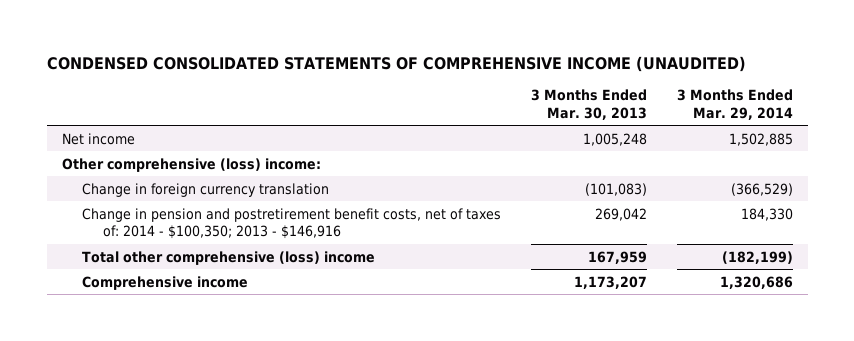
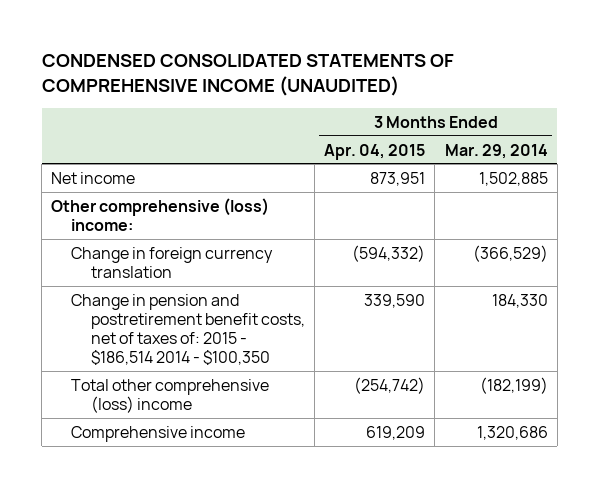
[531,89,648,121] 3 Months Ended Mar. 30, 2013 -> none
none -> [324,143,426,160] Apr. 04, 2015
[82,207,502,240] Change in pension and postretirement benefit costs, net of taxes of: 2014 - $100,350; 2013 - $146,916 -> [71,293,305,366] Change in pension and postretirement benefit costs, net of taxes of: 2015 - $186,514 2014 - $100,350

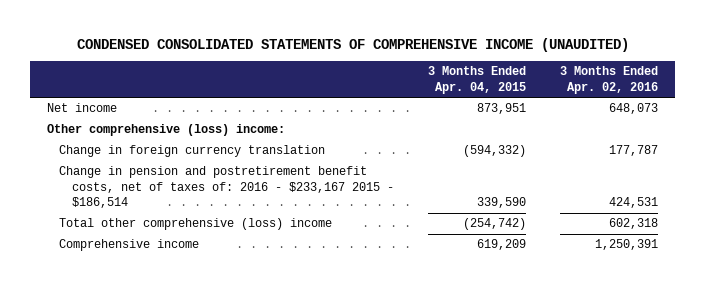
[444,143,548,159] Mar. 29, 2014 -> none
none -> [560,66,659,94] 3 Months Ended Apr. 02, 2016
[71,293,305,366] Change in pension and postretirement benefit costs, net of taxes of: 2015 - $186,514 2014 - $100,350 -> [59,166,394,209] Change in pension and postretirement benefit costs, net of taxes of: 2016 - $233,167 2015 - $186,514

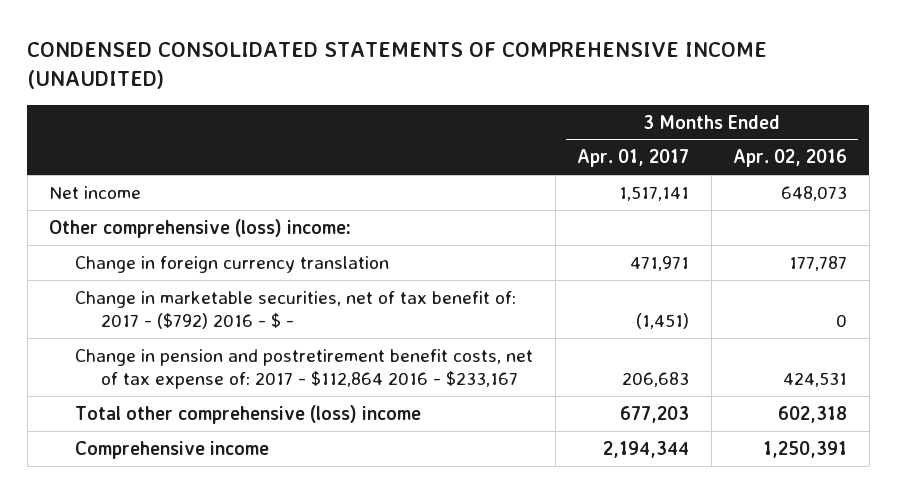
[427,66,526,94] 3 Months Ended Apr. 04, 2015 -> none
none -> [577,149,690,168] Apr. 01, 2017
none -> [75,290,517,329] Change in marketable securities, net of tax benefit of: 2017 - ($792) 2016 - $ -
[59,166,394,209] Change in pension and postretirement benefit costs, net of taxes of: 2016 - $233,167 2015 - $186,514 -> [75,348,534,389] Change in pension and postretirement benefit costs, net of tax expense of: 2017 - $112,864 2016 - $233,167

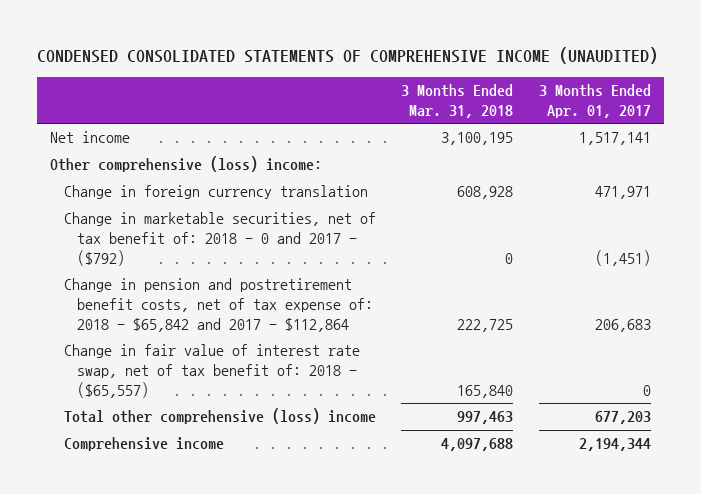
[733,149,848,168] Apr. 02, 2016 -> none
none -> [401,84,514,119] 3 Months Ended Mar. 31, 2018
[75,290,517,329] Change in marketable securities, net of tax benefit of: 2017 - ($792) 2016 - $ - -> [63,212,376,266] Change in marketable securities, net of tax benefit of: 2018 - 0 and 2017 - ($792)
[75,348,534,389] Change in pension and postretirement benefit costs, net of tax expense of: 2017 - $112,864 2016 - $233,167 -> [63,278,374,332] Change in pension and postretirement benefit costs, net of tax expense of: 2018 - $65,842 and 2017 - $112,864
none -> [63,344,360,398] Change in fair value of interest rate swap, net of tax benefit of: 2018 - ($65,557)

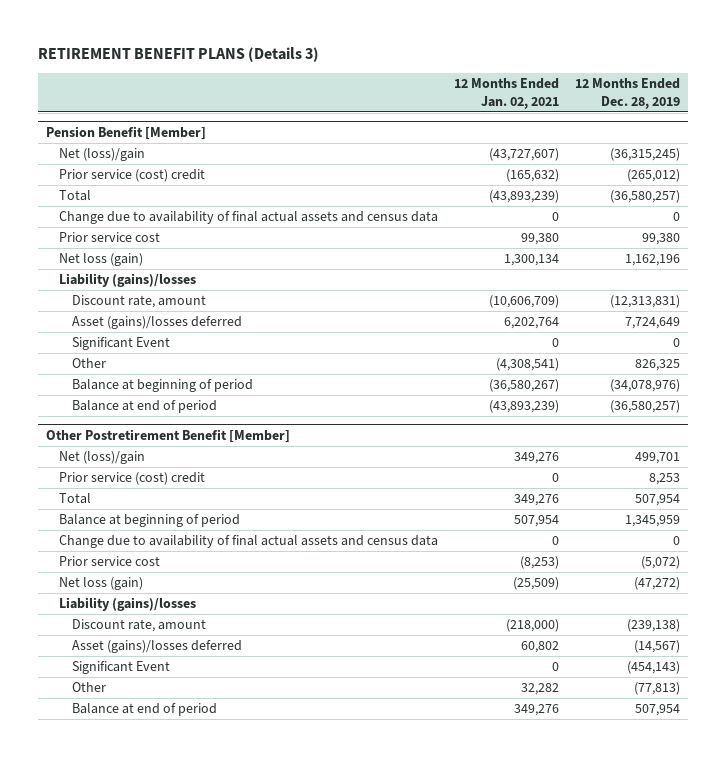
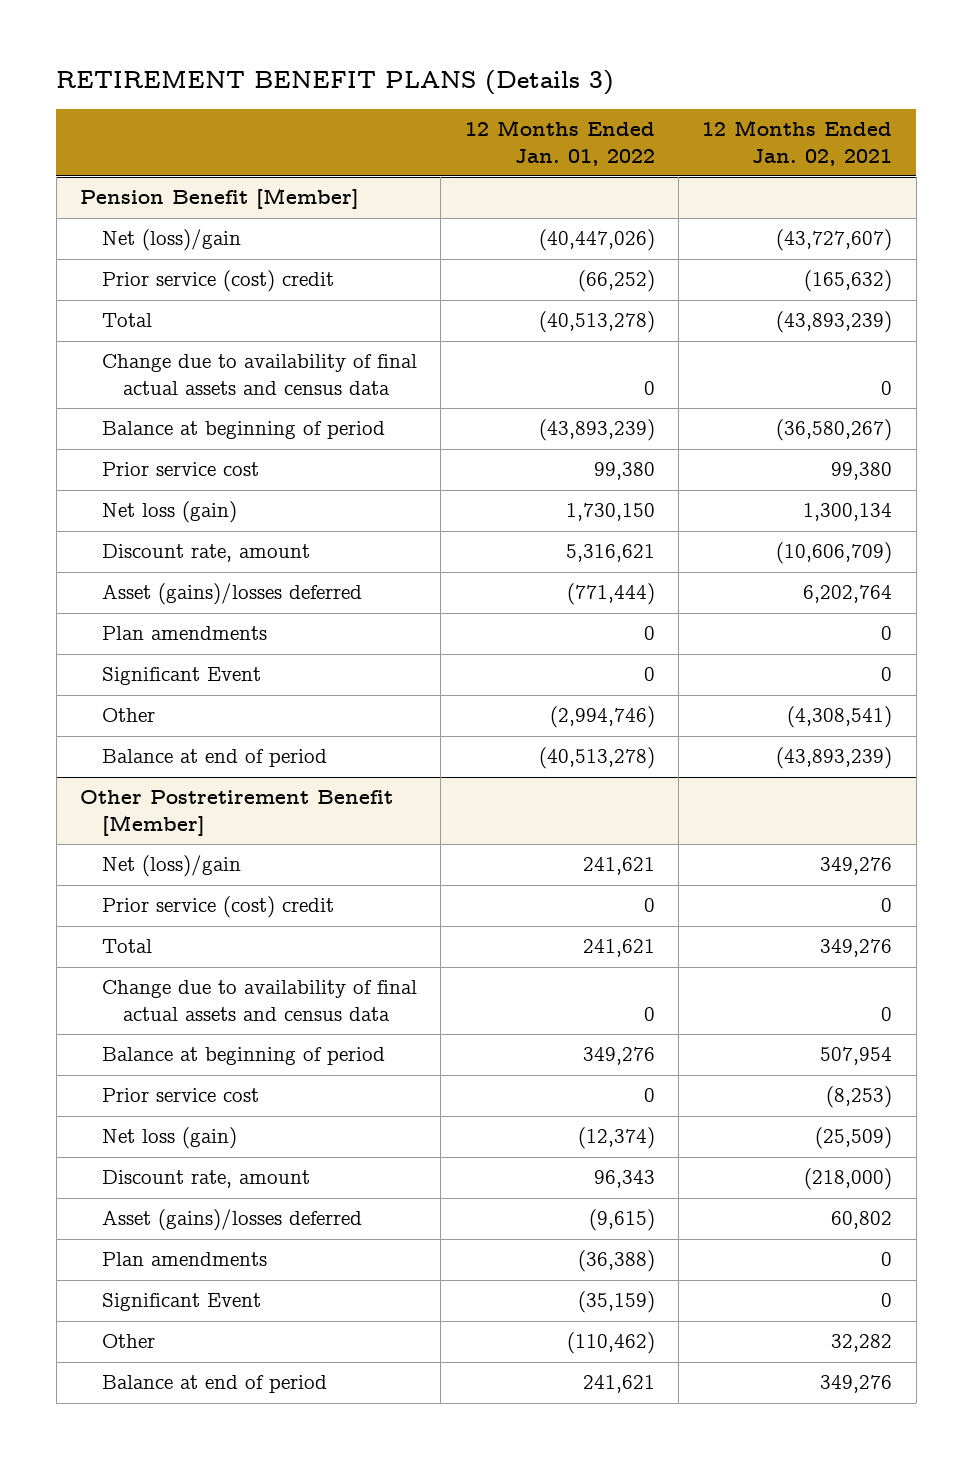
[575,78,681,109] 12 Months Ended Dec. 28, 2019 -> none
none -> [464,120,655,166] 12 Months Ended Jan. 01, 2022
[71,379,253,393] Balance at beginning of period -> [101,421,385,440] Balance at beginning of period
[58,273,196,288] Liability (gains)/losses -> none
none -> [101,626,267,641] Plan amendments
[58,514,240,528] Balance at beginning of period -> [101,1047,385,1066] Balance at beginning of period
[58,597,196,612] Liability (gains)/losses -> none
none -> [101,1252,267,1267] Plan amendments

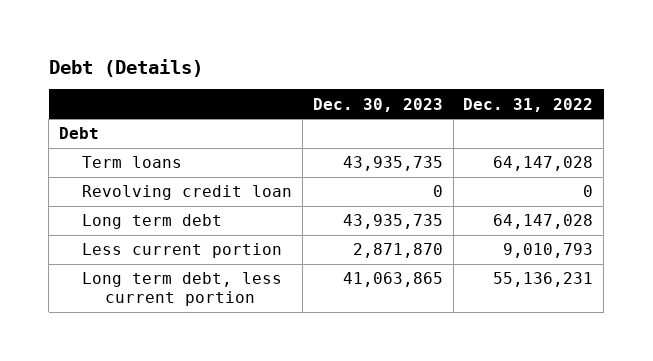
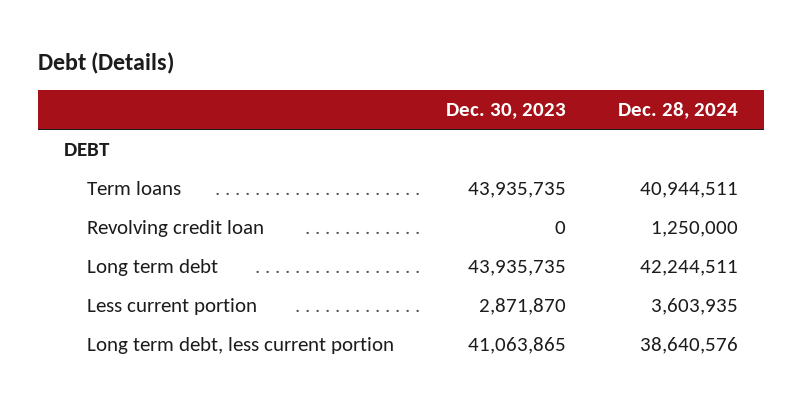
[463,97,594,112] Dec. 31, 2022 -> none
none -> [618,102,739,120] Dec. 28, 2024
[59,127,100,140] Debt -> [63,143,110,157] DEBT

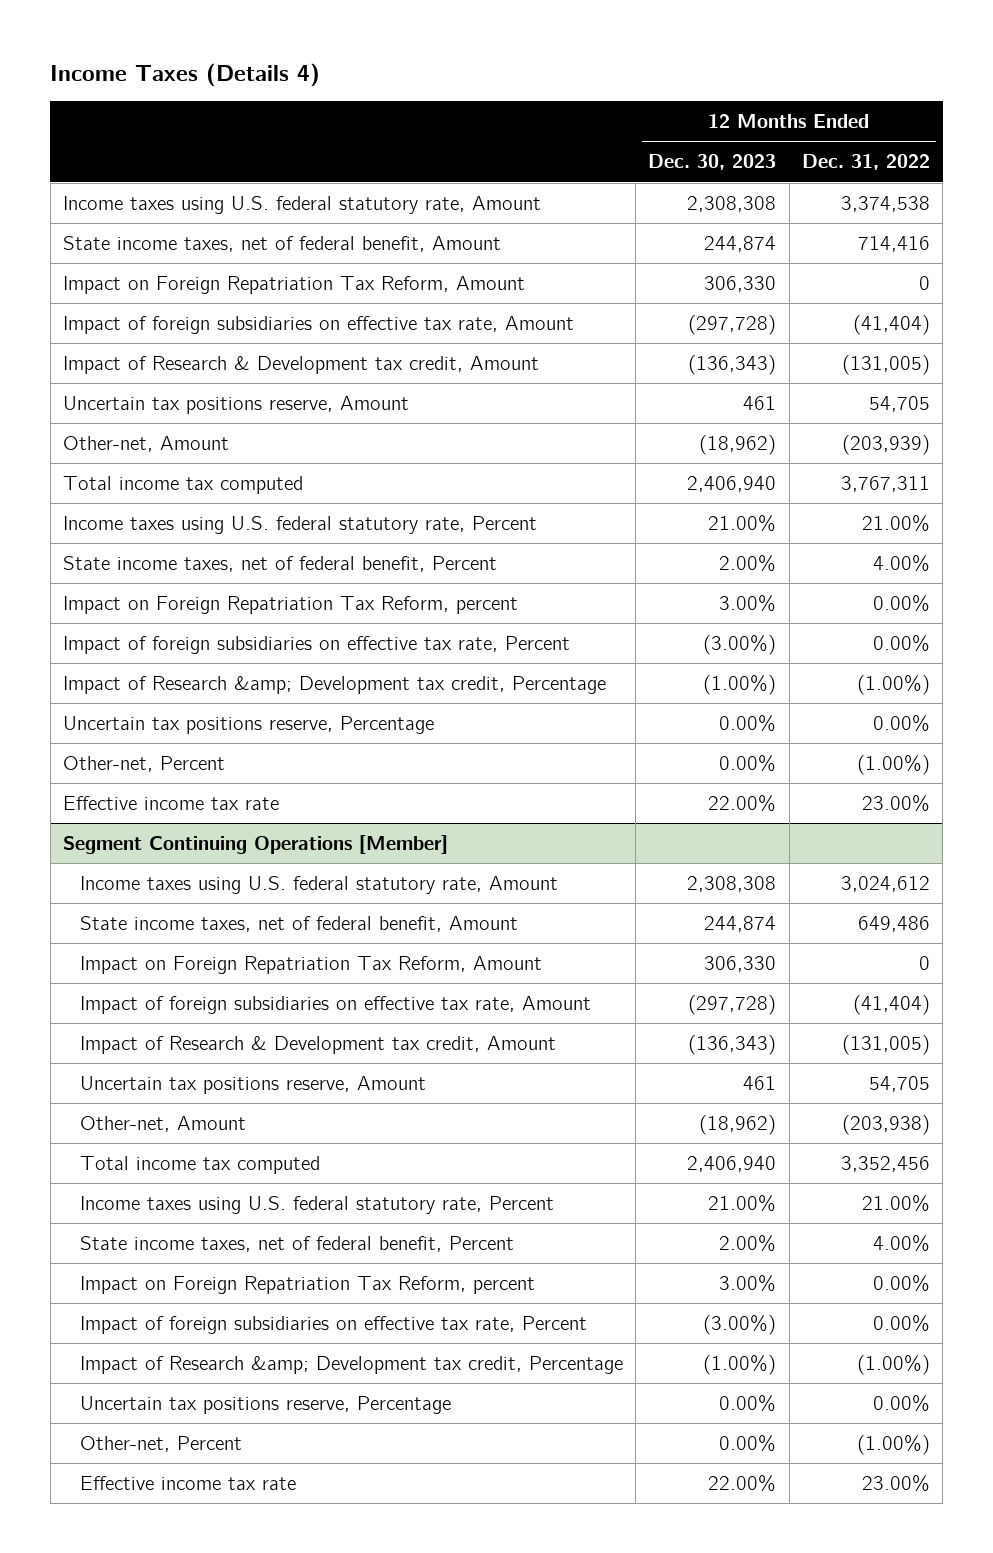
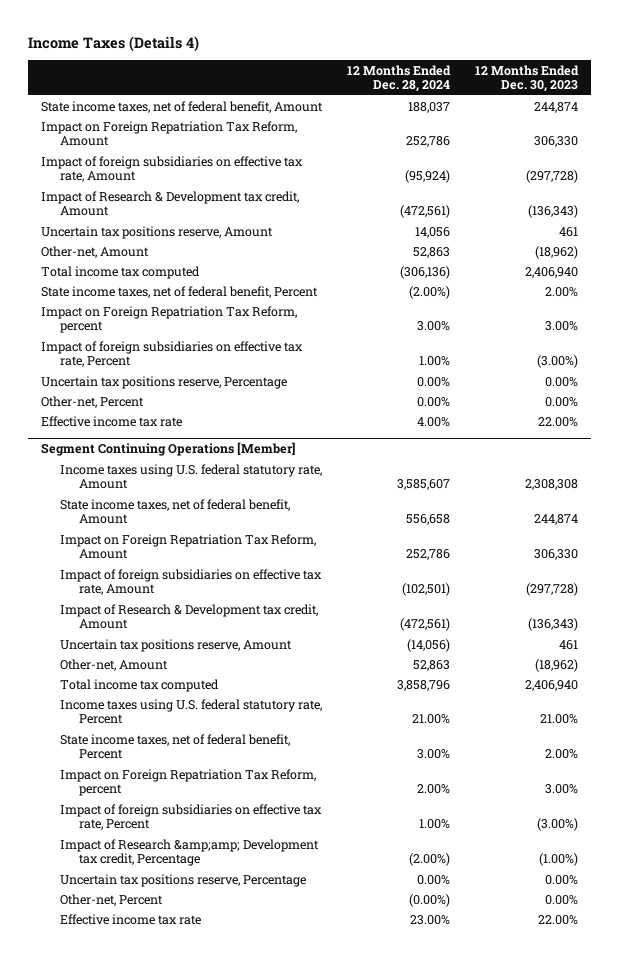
[801,154,930,171] Dec. 31, 2022 -> none
none -> [347,64,452,93] 12 Months Ended Dec. 28, 2024
[63,195,542,214] Income taxes using U.S. federal statutory rate, Amount -> none
[63,515,538,534] Income taxes using U.S. federal statutory rate, Percent -> none
[63,675,607,694] Impact of Research &amp; Development tax credit, Percentage -> none
[79,1355,623,1374] Impact of Research &amp; Development tax credit, Percentage -> [59,838,319,867] Impact of Research &amp;amp; Development tax credit, Percentage

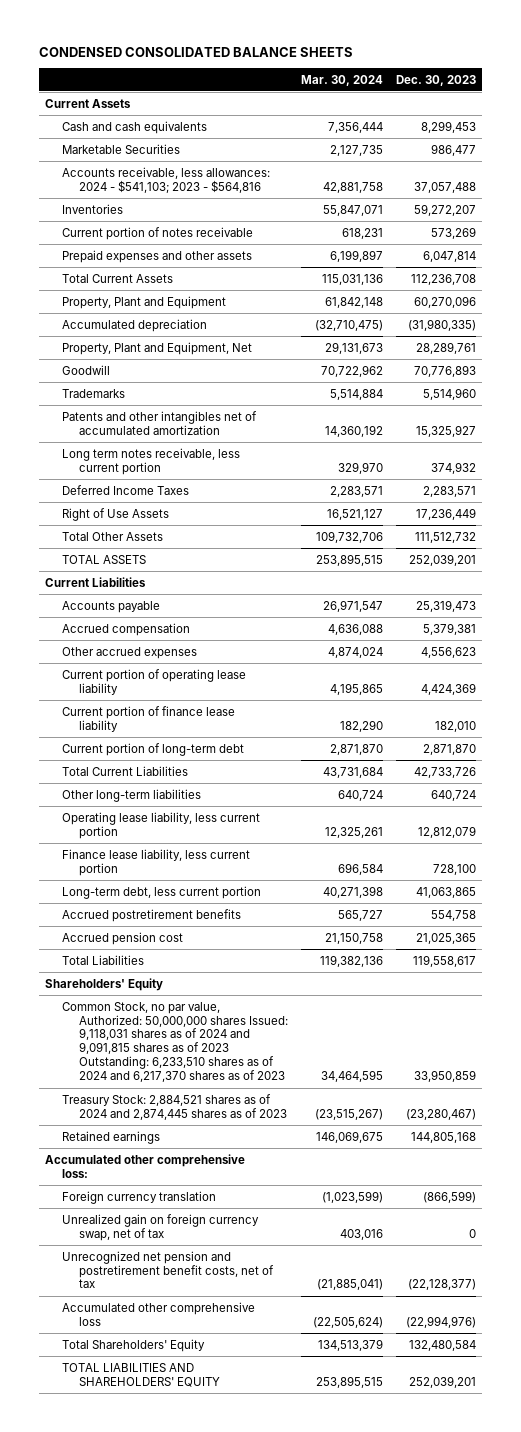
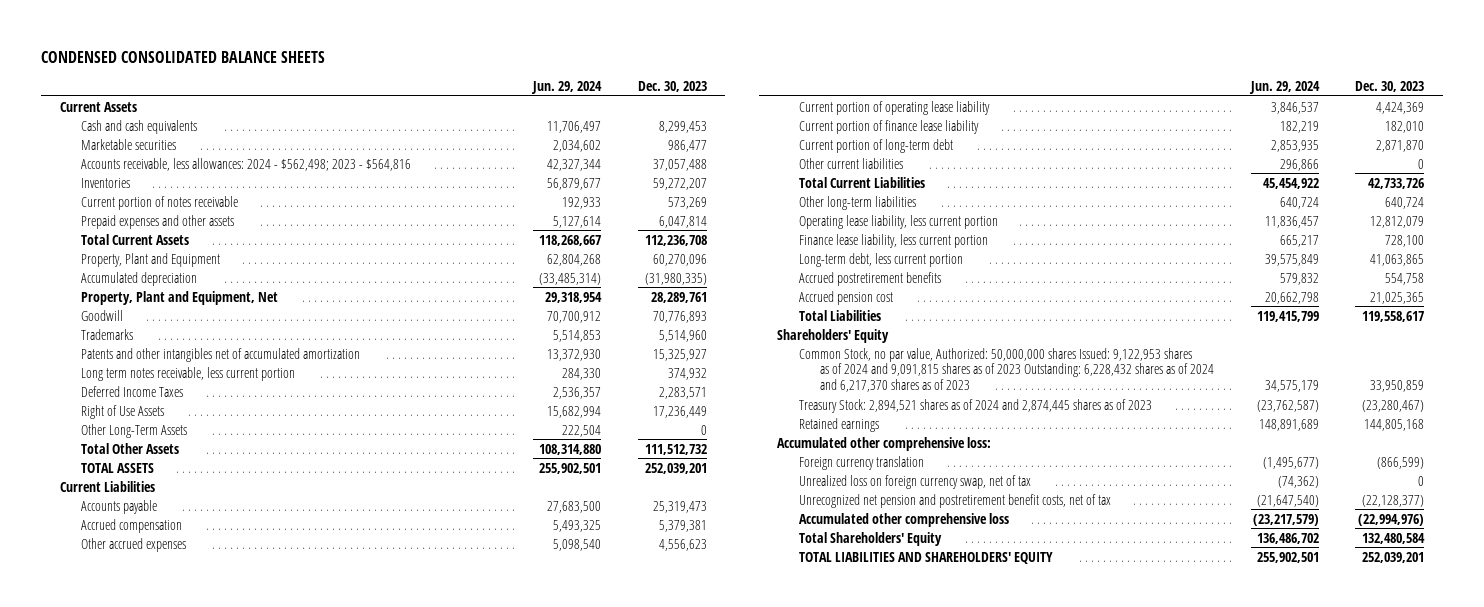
[300,74,383,86] Mar. 30, 2024 -> none
none -> [531,80,603,94] Jun. 29, 2024
[62,143,181,154] Marketable Securities -> [81,138,177,150] Marketable securities
[62,166,271,194] Accounts receivable, less allowances: 2024 - $541,103; 2023 - $564,816 -> [81,157,412,171] Accounts receivable, less allowances: 2024 - $562,498; 2023 - $564,816
none -> [81,423,188,438] Other Long-Term Assets
none -> [798,157,903,169] Other current liabilities
[62,1001,288,1083] Common Stock, no par value, Authorized: 50,000,000 shares Issued: 9,118,031 shares as of 2024 and 9,091,815 shares as of 2023 Outstanding: 6,233,510 shares as of 2024 and 6,217,370 shares as of 2023 -> [798,347,1214,393] Common Stock, no par value, Authorized: 50,000,000 shares Issued: 9,122,953 shares as of 2024 and 9,091,815 shares as of 2023 Outstanding: 6,228,432 shares as of 2024 and 6,217,370 shares as of 2023
[62,1093,287,1120] Treasury Stock: 2,884,521 shares as of 2024 and 2,874,445 shares as of 2023 -> [798,398,1152,413] Treasury Stock: 2,894,521 shares as of 2024 and 2,874,445 shares as of 2023
[62,1213,260,1241] Unrealized gain on foreign currency swap, net of tax -> [798,474,1031,489] Unrealized loss on foreign currency swap, net of tax

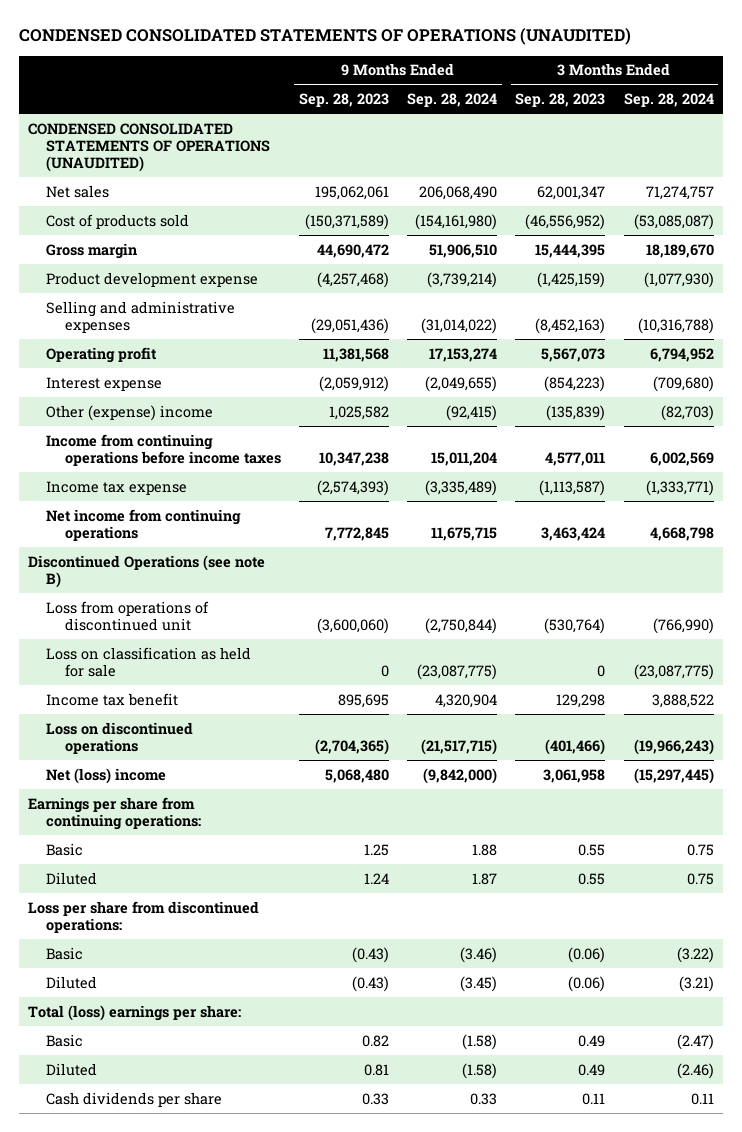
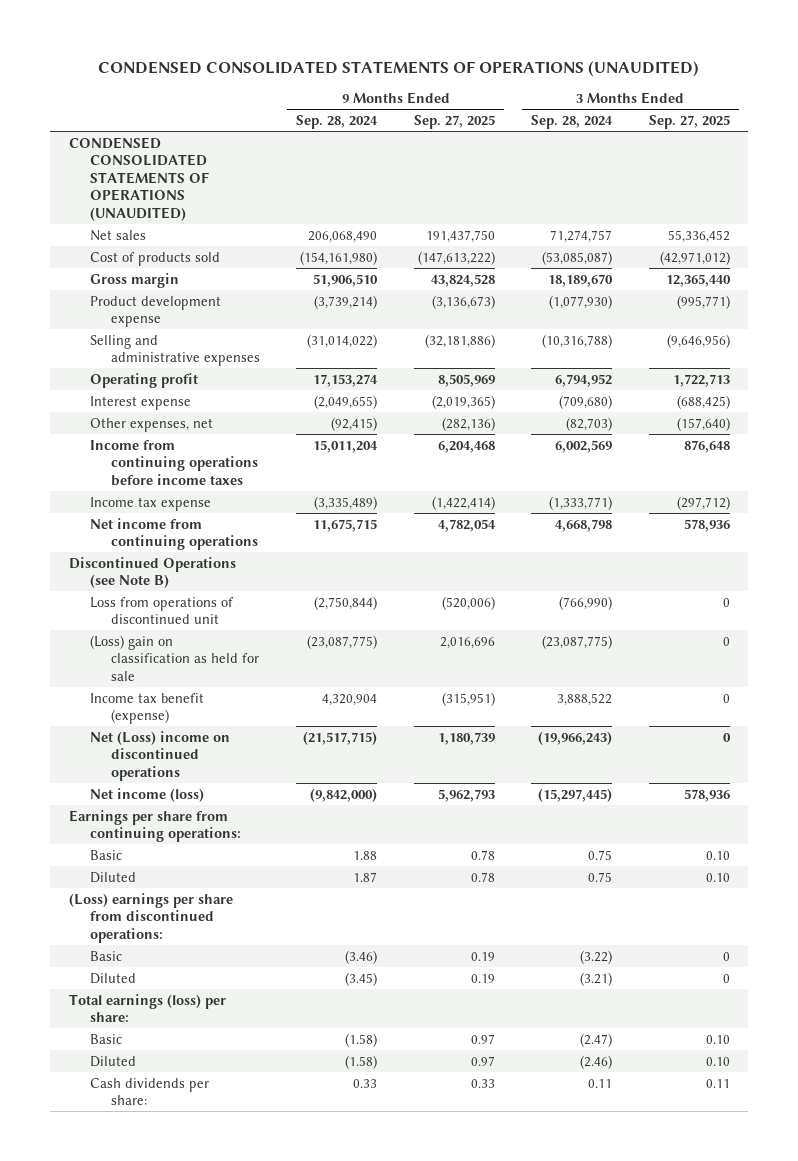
[298,93,389,108] Sep. 28, 2023 -> none
[515,93,606,108] Sep. 28, 2023 -> none
none -> [413,114,495,129] Sep. 27, 2025
none -> [648,114,730,129] Sep. 27, 2025
[46,404,214,421] Other (expense) income -> [89,417,213,432] Other expenses, net
[28,554,266,588] Discontinued Operations (see note B) -> [68,556,236,589] Discontinued Operations (see Note B)
[46,646,252,677] Loss on classification as held for sale -> [89,634,259,681] (Loss) gain on classification as held for sale
[46,692,179,706] Income tax benefit -> [89,692,204,725] Income tax benefit (expense)
[46,721,194,754] Loss on discontinued operations -> [89,730,230,781] Net (Loss) income on discontinued operations
[46,767,167,784] Net (loss) income -> [89,787,204,802] Net income (loss)
[28,900,260,933] Loss per share from discontinued operations: -> [68,892,233,943] (Loss) earnings per share from discontinued operations:
[28,1004,242,1021] Total (loss) earnings per share: -> [68,993,226,1023] Total earnings (loss) per share:
[46,1091,223,1107] Cash dividends per share -> [89,1077,209,1106] Cash dividends per share:

